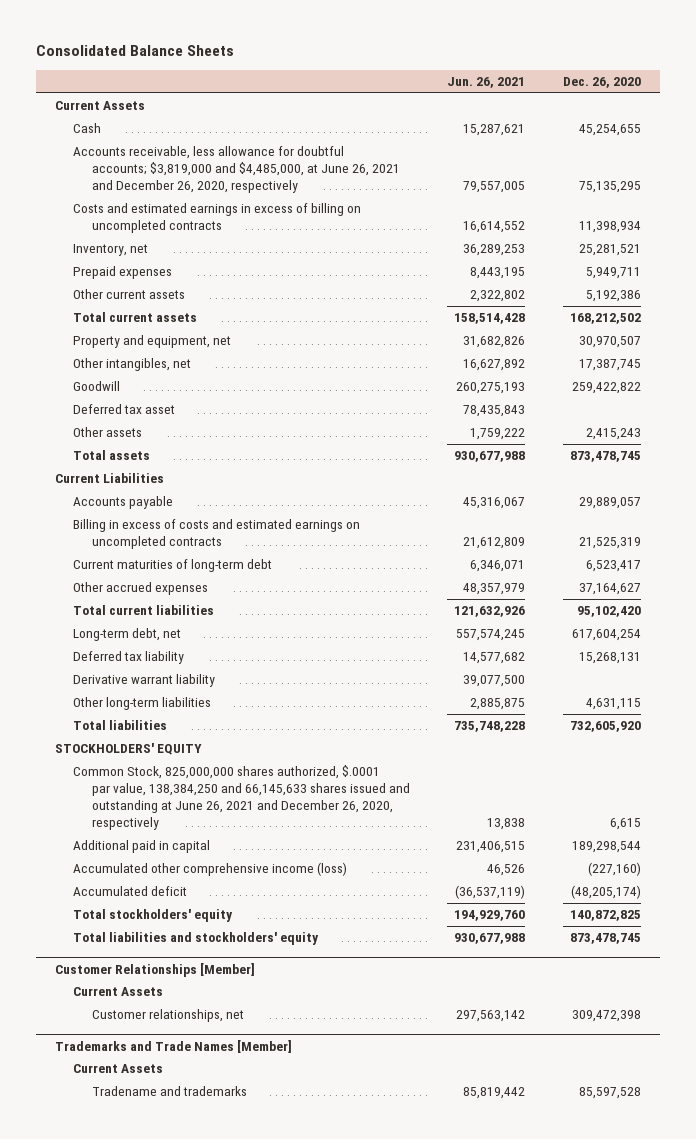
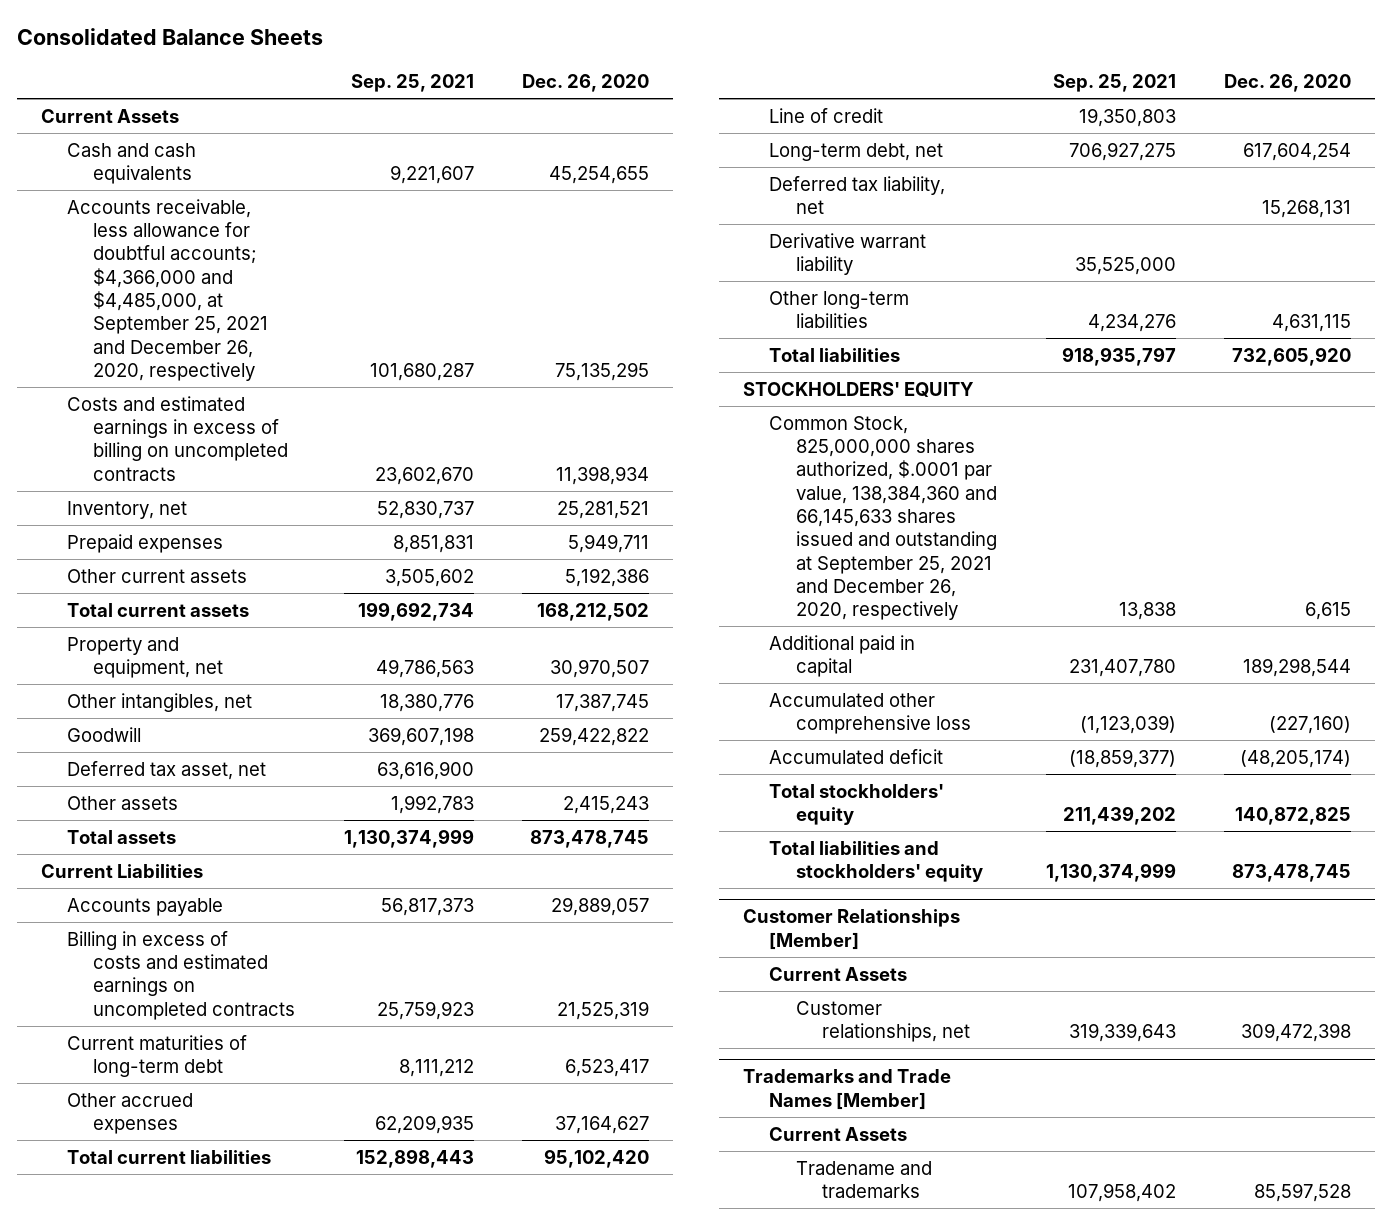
[447,76,526,88] Jun. 26, 2021 -> none
none -> [350,73,474,92] Sep. 25, 2021
[73,123,102,134] Cash -> [67,142,197,185] Cash and cash equivalents
[73,146,400,194] Accounts receivable, less allowance for doubtful accounts; $3,819,000 and $4,485,000, at June 26, 2021 and December 26, 2020, respectively -> [67,198,269,381] Accounts receivable, less allowance for doubtful accounts; $4,366,000 and $4,485,000, at September 25, 2021 and December 26, 2020, respectively
[73,404,176,415] Deferred tax asset -> [67,760,267,780] Deferred tax asset, net
none -> [769,107,884,123] Line of credit
[73,651,185,665] Deferred tax liability -> [769,175,946,215] Deferred tax liability, net
[73,765,410,831] Common Stock, 825,000,000 shares authorized, $.0001 par value, 138,384,250 and 66,145,633 shares issued and outstanding at June 26, 2021 and December 26, 2020, respectively -> [769,415,997,621] Common Stock, 825,000,000 shares authorized, $.0001 par value, 138,384,360 and 66,145,633 shares issued and outstanding at September 25, 2021 and December 26, 2020, respectively
[73,862,348,877] Accumulated other comprehensive income (loss) -> [769,692,971,735] Accumulated other comprehensive loss

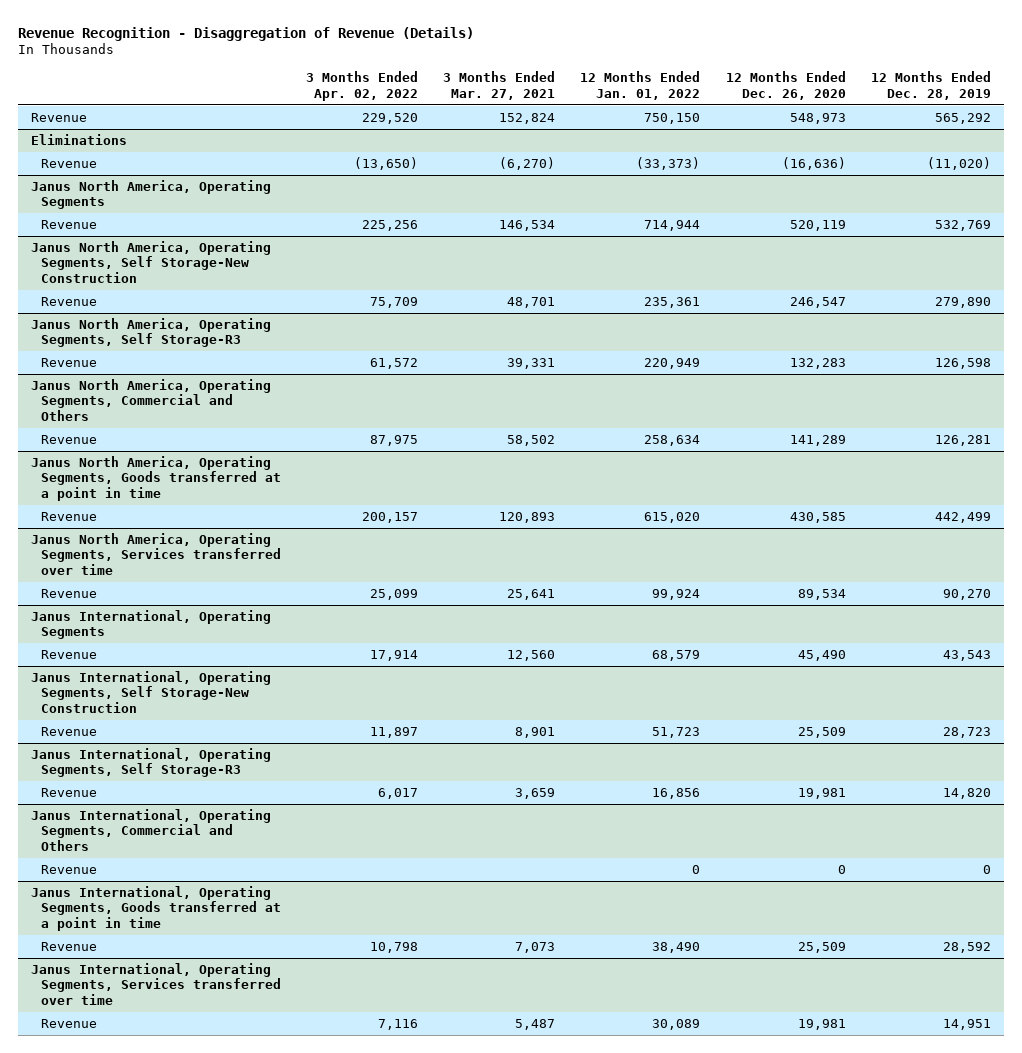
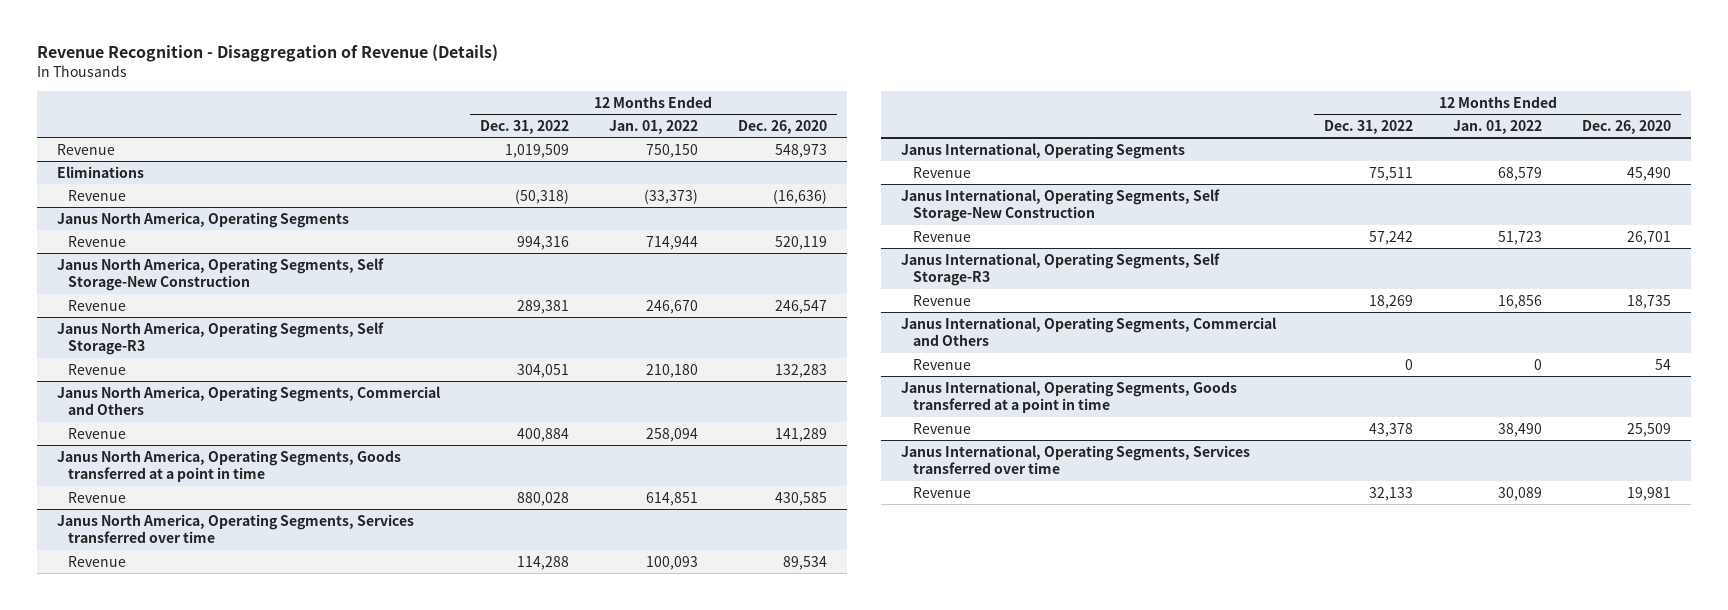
[306,71,419,102] 3 Months Ended Apr. 02, 2022 -> none
[443,71,556,101] 3 Months Ended Mar. 27, 2021 -> none
[870,71,991,101] 12 Months Ended Dec. 28, 2019 -> none
none -> [479,119,569,134] Dec. 31, 2022
[644,296,701,308] 235,361 -> [645,299,698,314] 246,670
[644,357,701,369] 220,949 -> [645,363,698,378] 210,180
[644,434,701,446] 258,634 -> [645,427,698,442] 258,094
[644,511,701,523] 615,020 -> [645,491,698,506] 614,851
[652,588,701,600] 99,924 -> [645,555,698,570] 100,093
[797,726,846,738] 25,509 -> [1627,230,1672,245] 26,701
[797,787,846,799] 19,981 -> [1627,294,1672,309] 18,735
[837,864,846,874] 0 -> [1655,358,1672,370] 54

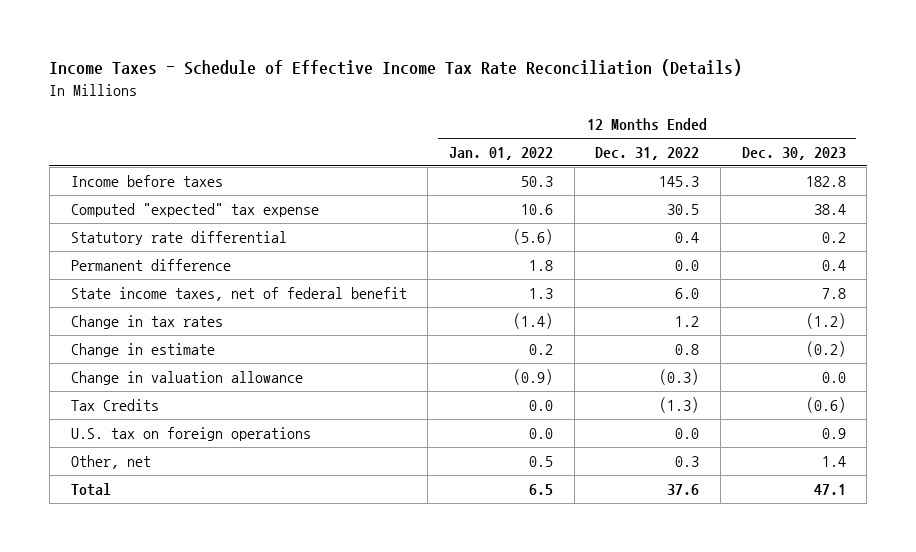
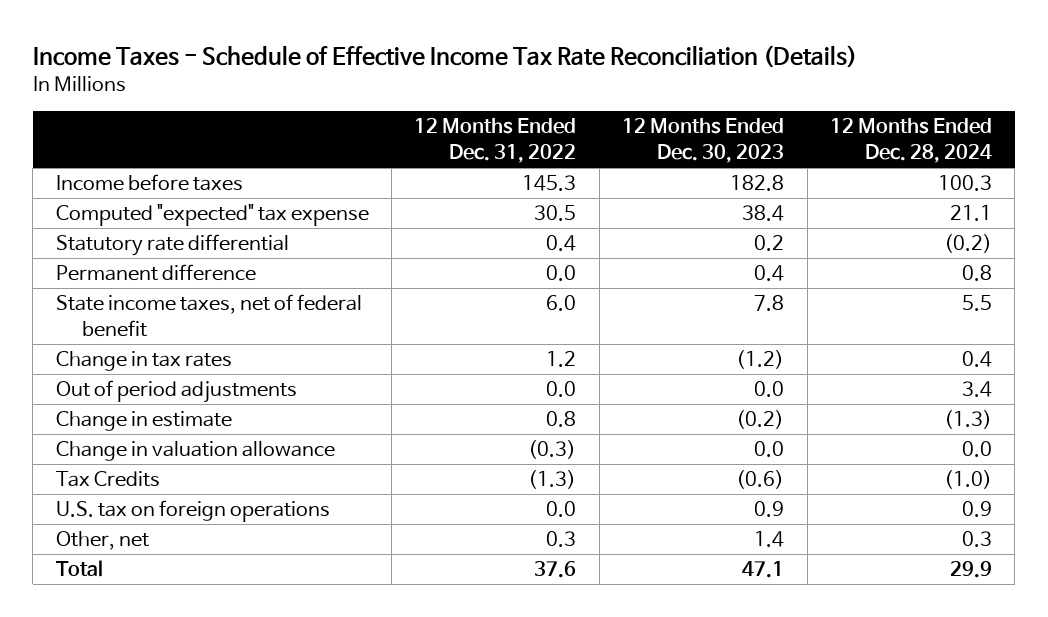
[448,146,553,160] Jan. 01, 2022 -> none
none -> [829,118,992,164] 12 Months Ended Dec. 28, 2024
none -> [55,380,297,404] Out of period adjustments

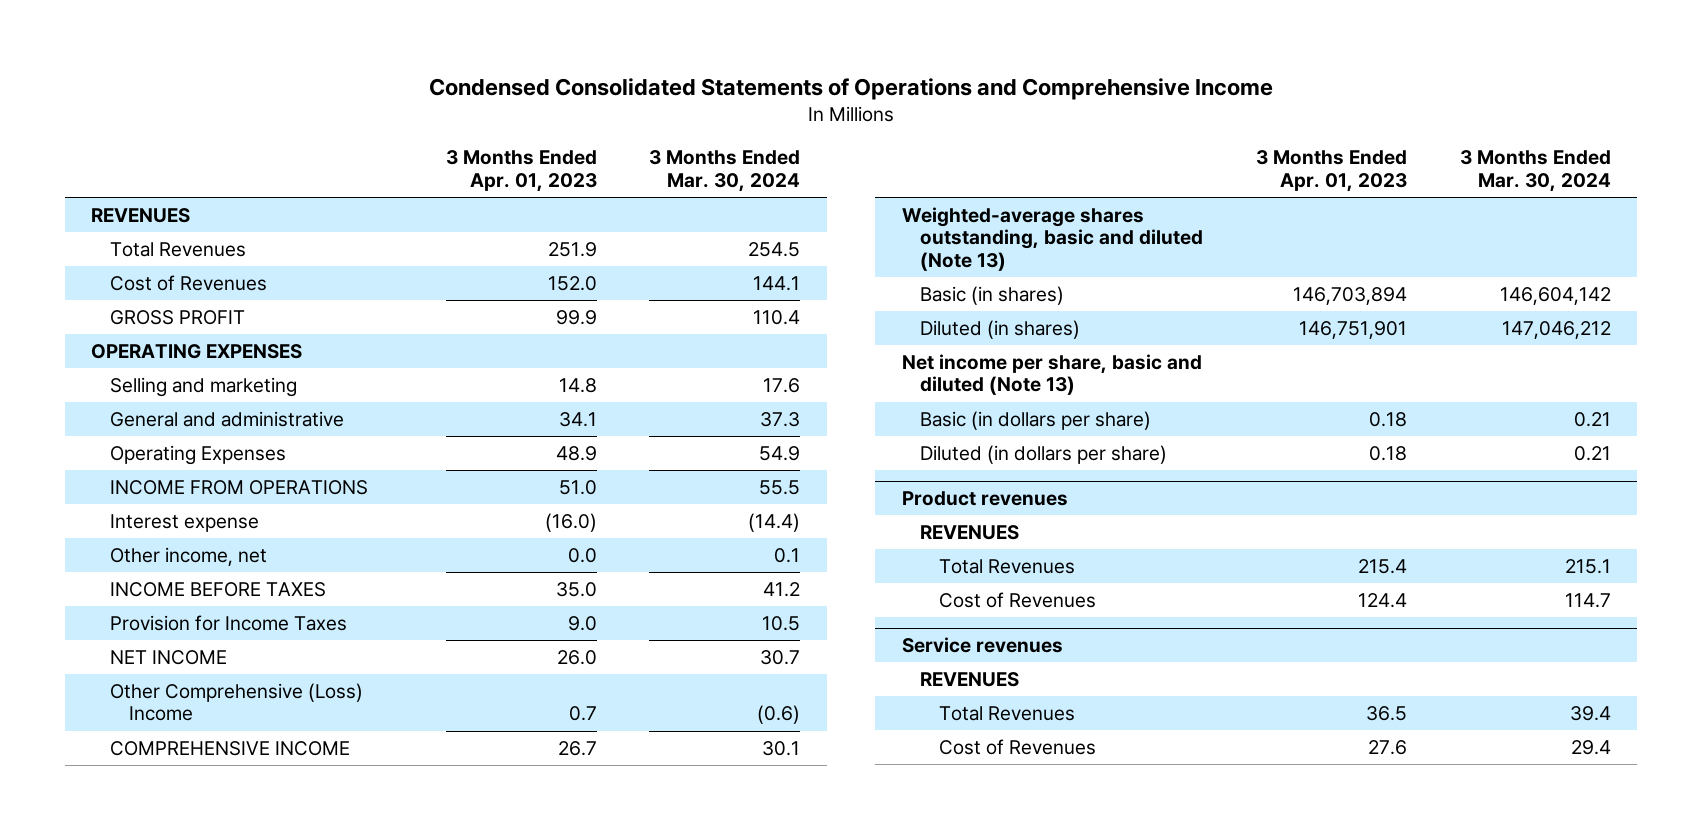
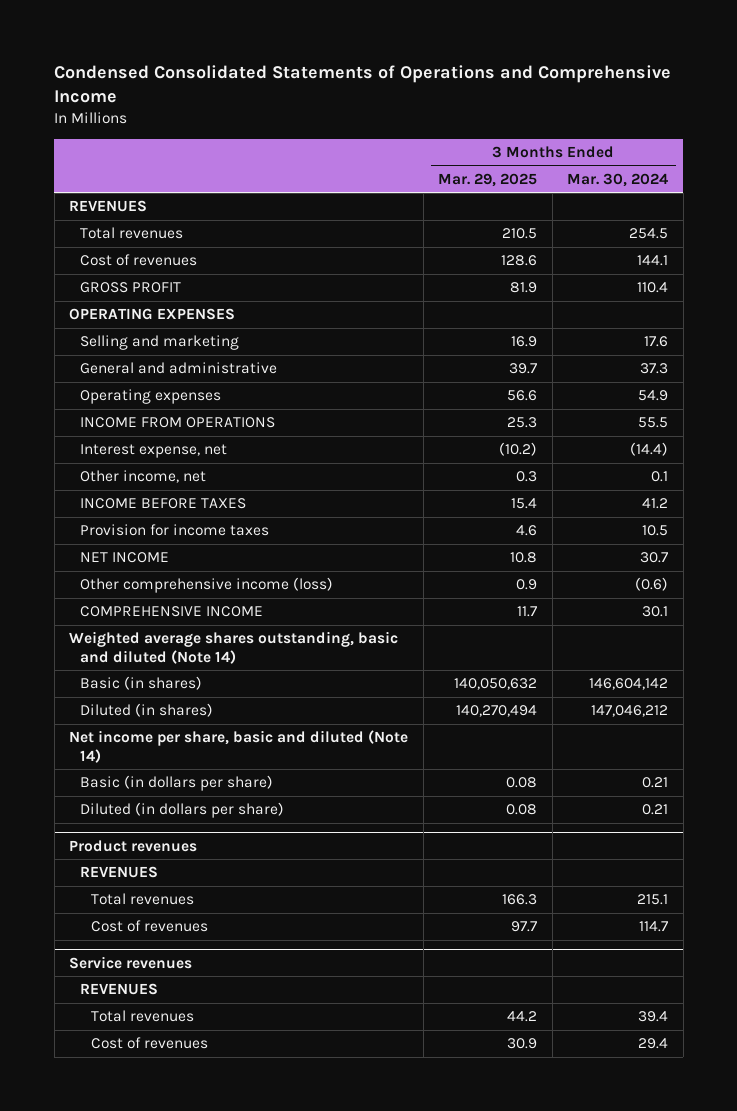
[445,150,597,193] 3 Months Ended Apr. 01, 2023 -> none
none -> [438,172,538,187] Mar. 29, 2025
[109,241,246,257] Total Revenues -> [80,227,184,240] Total revenues
[109,274,267,291] Cost of Revenues -> [80,254,198,267] Cost of revenues
[109,444,286,465] Operating Expenses -> [80,389,222,405] Operating expenses
[109,513,259,532] Interest expense -> [80,444,228,459] Interest expense, net
[109,614,347,631] Provision for Income Taxes -> [80,524,270,537] Provision for income taxes
[109,682,363,722] Other Comprehensive (Loss) Income -> [80,577,334,594] Other comprehensive income (loss)
[901,206,1204,271] Weighted-average shares outstanding, basic and diluted (Note 13) -> [69,631,399,664] Weighted average shares outstanding, basic and diluted (Note 14)
[901,353,1202,396] Net income per share, basic and diluted (Note 13) -> [69,730,409,763] Net income per share, basic and diluted (Note 14)
[938,558,1075,574] Total Revenues -> [91,893,195,906] Total revenues
[938,591,1096,608] Cost of Revenues -> [91,920,209,933] Cost of revenues
[938,705,1075,721] Total Revenues -> [91,1010,195,1023] Total revenues
[938,738,1096,755] Cost of Revenues -> [91,1037,209,1050] Cost of revenues

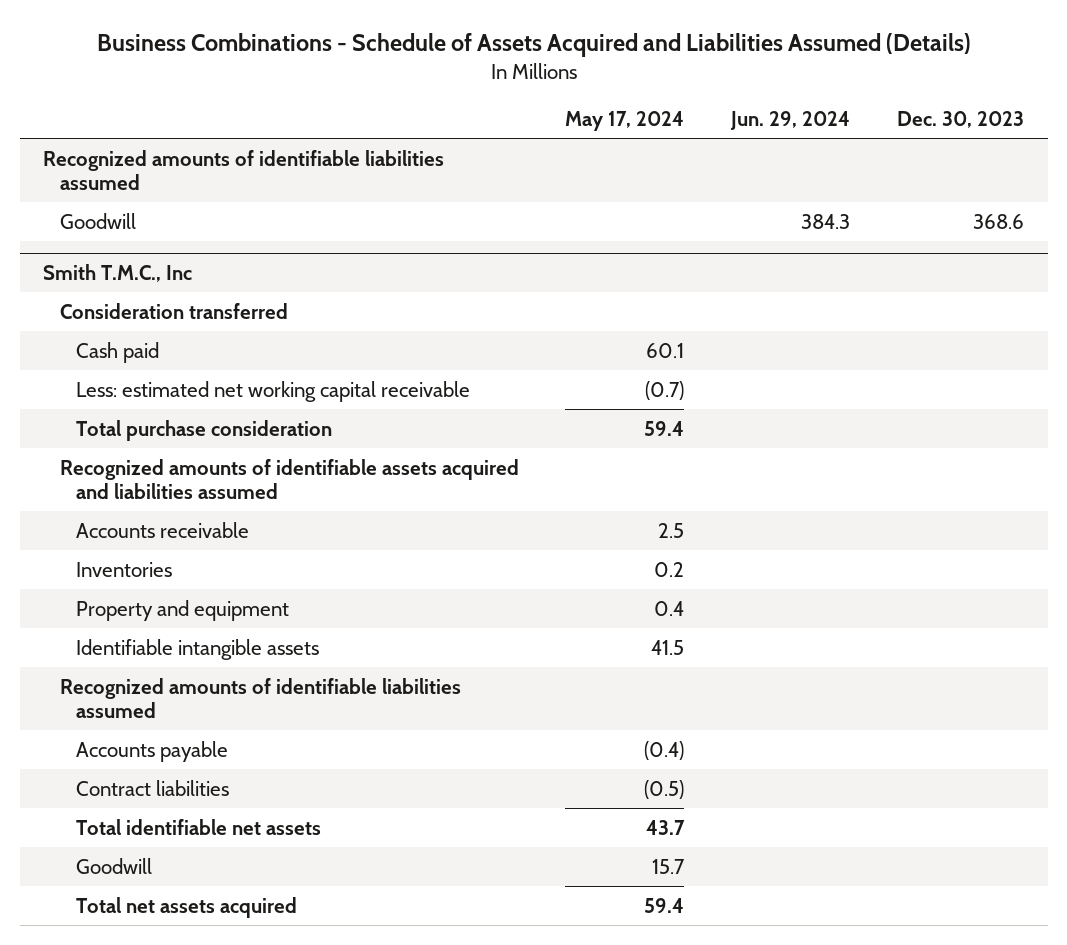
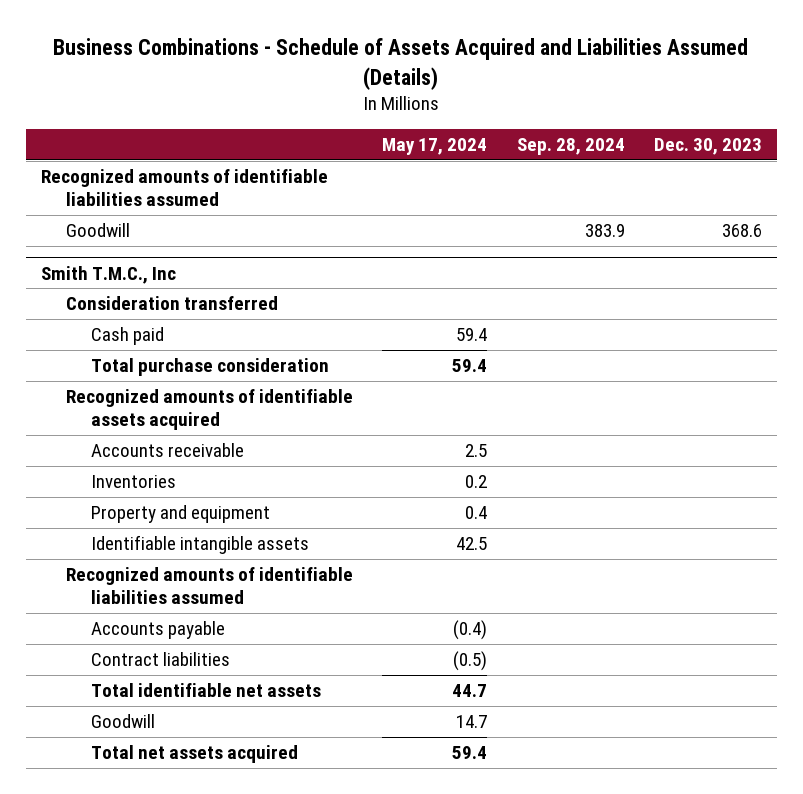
[730,110,851,130] Jun. 29, 2024 -> none
none -> [516,138,625,156] Sep. 28, 2024
[76,380,471,402] Less: estimated net working capital receivable -> none
[646,342,685,358] 60.1 -> [456,327,488,341] 59.4
[59,458,519,499] Recognized amounts of identifiable assets acquired and liabilities assumed -> [65,388,353,431] Recognized amounts of identifiable assets acquired
[651,639,685,655] 41.5 -> [456,536,488,550] 42.5
[646,819,686,835] 43.7 -> [452,683,488,697] 44.7
[652,858,686,874] 15.7 -> [456,714,488,728] 14.7

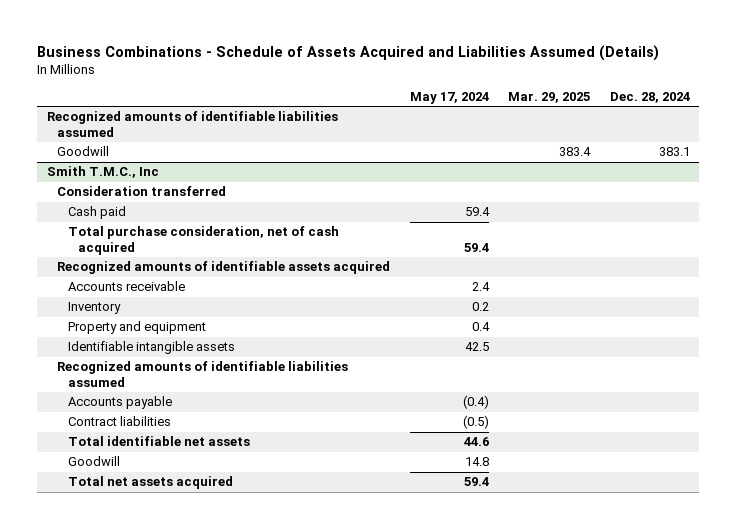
[516,138,625,156] Sep. 28, 2024 -> none
[654,138,763,156] Dec. 30, 2023 -> none
none -> [508,92,591,104] Mar. 29, 2025
none -> [609,92,690,104] Dec. 28, 2024
[90,357,329,376] Total purchase consideration -> [67,226,339,255] Total purchase consideration, net of cash acquired
[465,443,488,457] 2.5 -> [471,282,490,292] 2.4
[90,474,176,488] Inventories -> [67,302,121,315] Inventory
[452,683,488,697] 44.7 -> [463,437,489,447] 44.6
[456,714,488,728] 14.7 -> [464,457,489,467] 14.8

